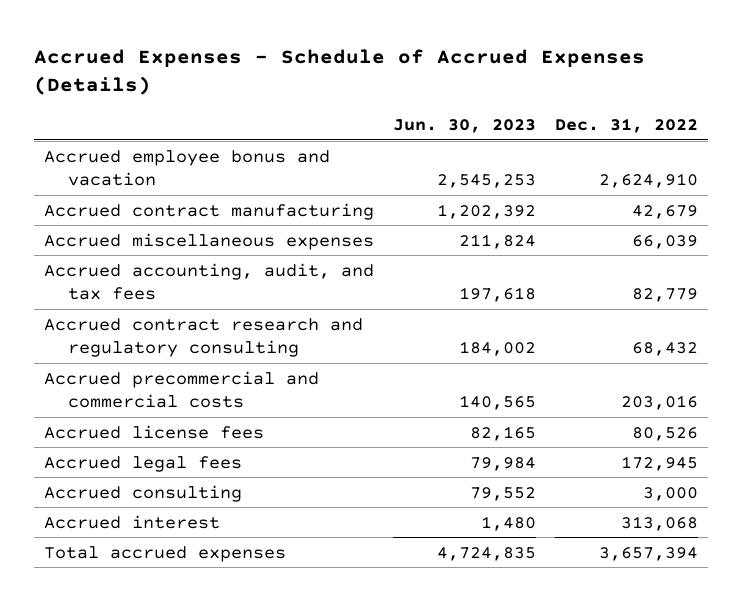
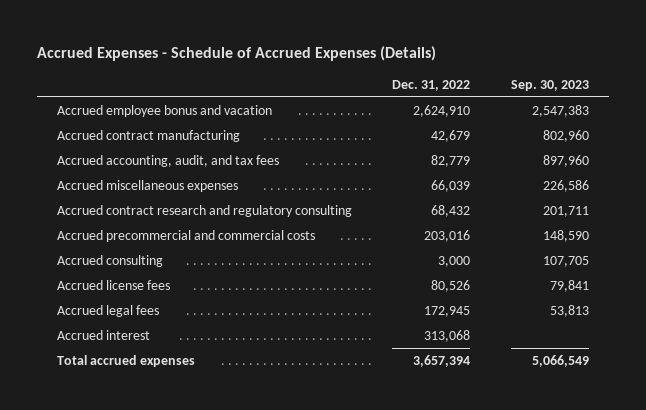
[393,119,537,134] Jun. 30, 2023 -> none
none -> [510,80,589,92] Sep. 30, 2023
[44,232,375,250] Accrued miscellaneous expenses -> [56,179,238,192] Accrued miscellaneous expenses
[44,484,243,502] Accrued consulting -> [56,254,163,267] Accrued consulting

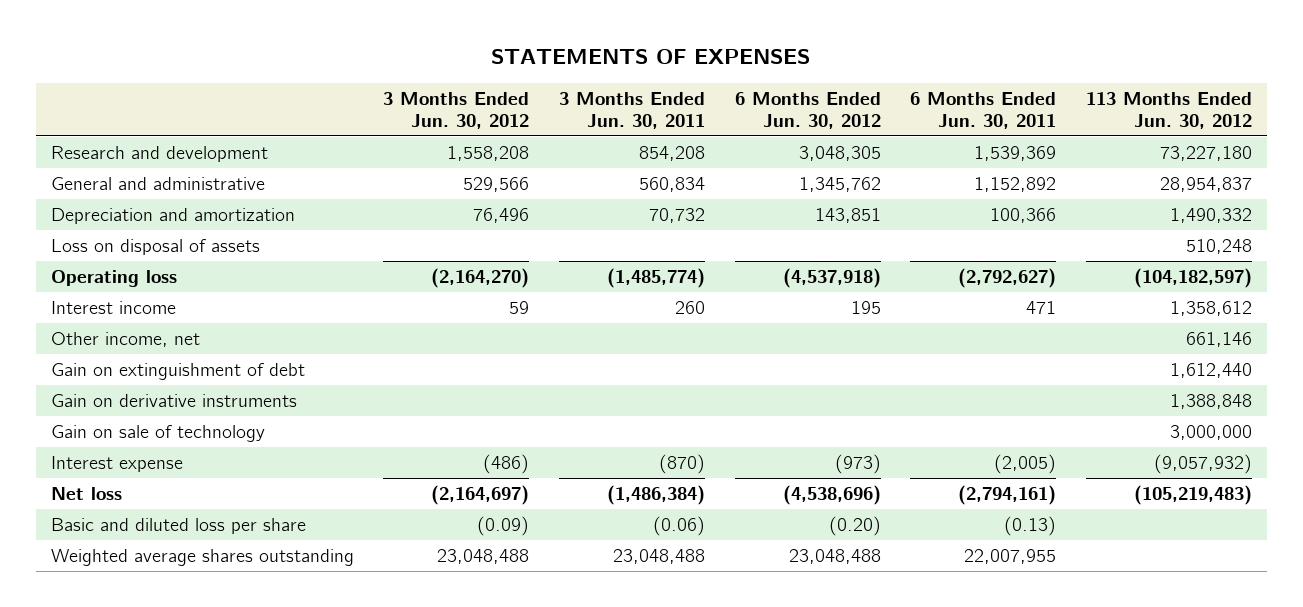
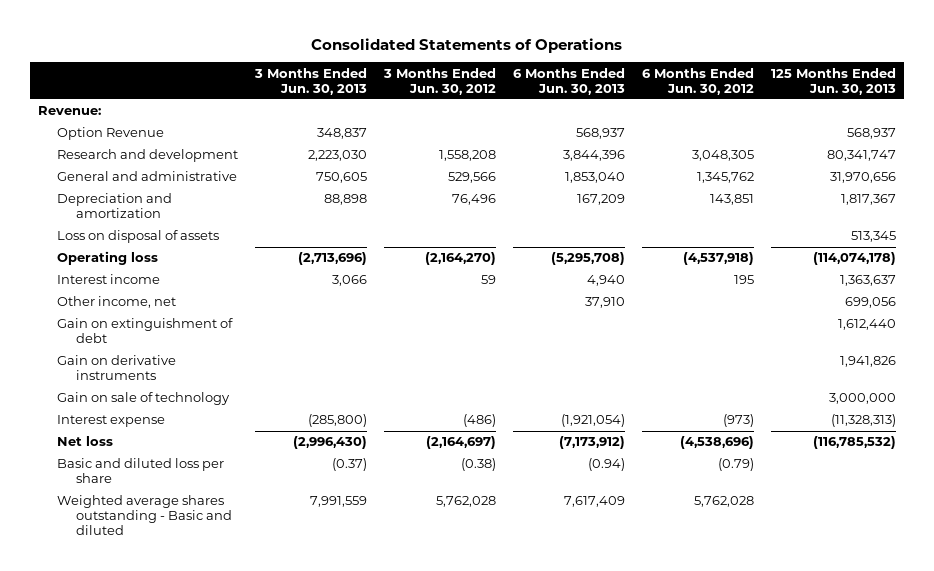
[491,49,811,65] STATEMENTS OF EXPENSES -> [310,37,622,53] Consolidated Statements of Operations
[558,91,705,129] 3 Months Ended Jun. 30, 2011 -> none
[910,91,1057,129] 6 Months Ended Jun. 30, 2011 -> none
[1086,91,1253,129] 113 Months Ended Jun. 30, 2012 -> none
none -> [254,67,368,95] 3 Months Ended Jun. 30, 2013
none -> [512,67,625,95] 6 Months Ended Jun. 30, 2013
none -> [770,67,896,95] 125 Months Ended Jun. 30, 2013
none -> [38,106,102,116] Revenue:
none -> [57,127,165,141] Option Revenue
[477,515,530,536] (0.09) -> [460,458,496,472] (0.38)
[828,515,881,536] (0.20) -> [717,458,754,472] (0.79)
[50,548,354,566] Weighted average shares outstanding -> [57,495,233,536] Weighted average shares outstanding - Basic and diluted
[437,548,530,564] 23,048,488 -> [435,496,496,508] 5,762,028
[788,548,881,564] 23,048,488 -> [693,496,754,508] 5,762,028

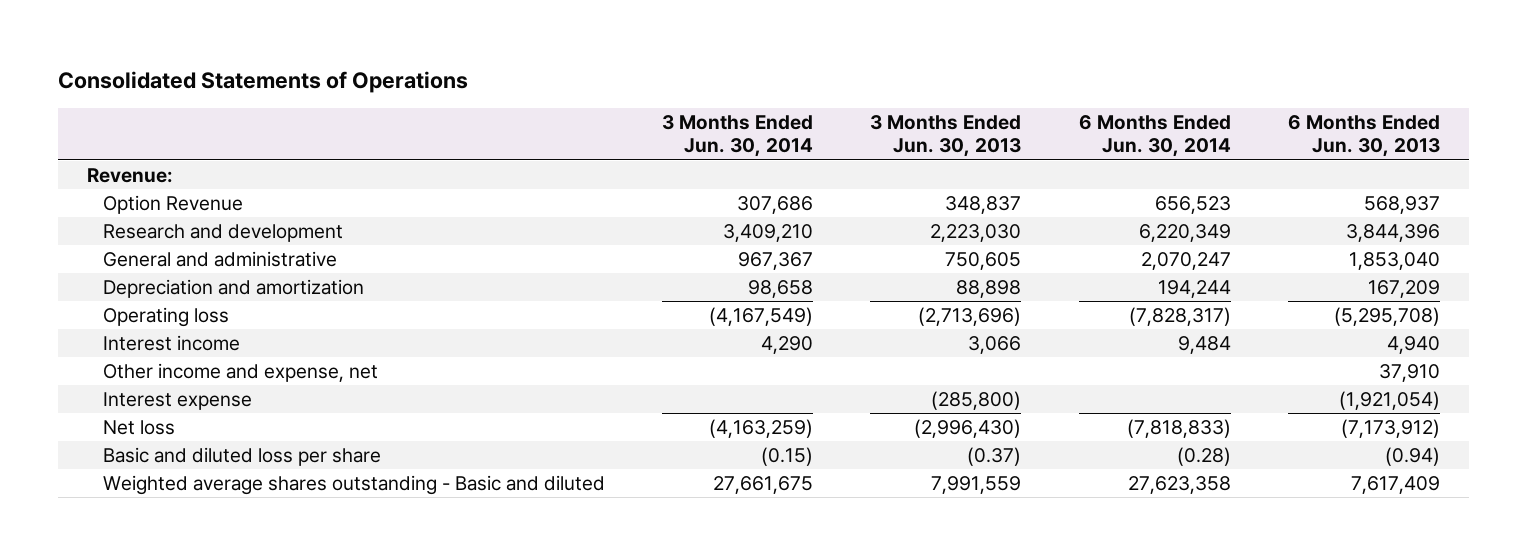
[382,67,496,95] 3 Months Ended Jun. 30, 2012 -> none
[641,67,754,95] 6 Months Ended Jun. 30, 2012 -> none
[770,67,896,95] 125 Months Ended Jun. 30, 2013 -> none
none -> [661,114,813,158] 3 Months Ended Jun. 30, 2014
none -> [1078,114,1231,158] 6 Months Ended Jun. 30, 2014
[57,230,220,244] Loss on disposal of assets -> none
[57,318,234,344] Gain on extinguishment of debt -> none
[57,355,177,381] Gain on derivative instruments -> none
[57,392,231,406] Gain on sale of technology -> none
[57,296,177,309] Other income, net -> [102,363,378,383] Other income and expense, net

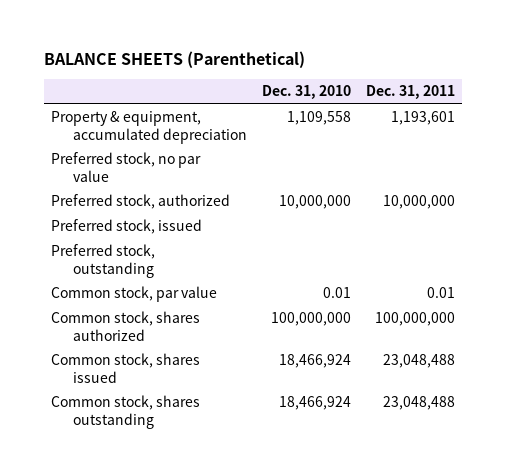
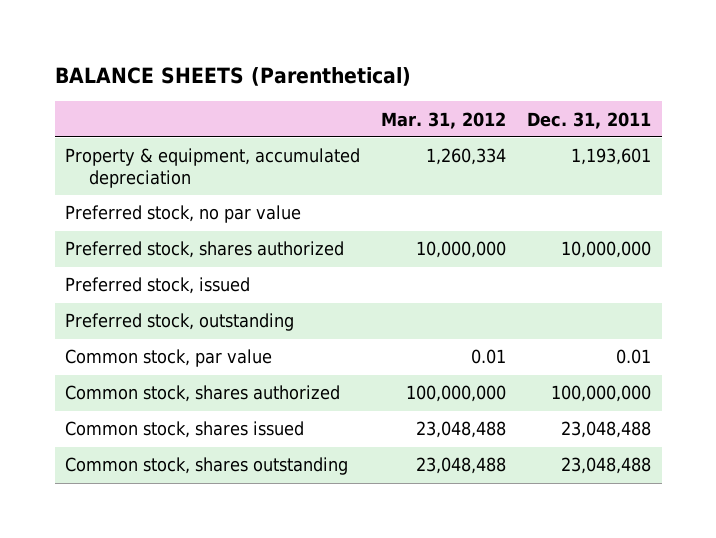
[261,85,351,100] Dec. 31, 2010 -> none
none -> [381,111,507,129] Mar. 31, 2012
[51,194,231,210] Preferred stock, authorized -> [65,241,345,259] Preferred stock, shares authorized

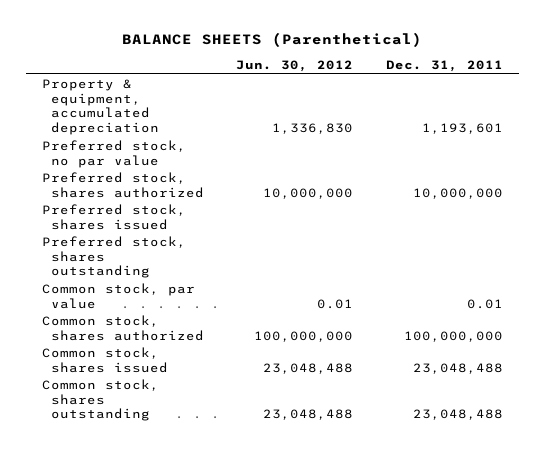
[381,111,507,129] Mar. 31, 2012 -> none
none -> [236,59,354,72] Jun. 30, 2012
[65,277,251,295] Preferred stock, issued -> [41,203,186,230] Preferred stock, shares issued
[65,313,295,332] Preferred stock, outstanding -> [41,235,186,279] Preferred stock, shares outstanding

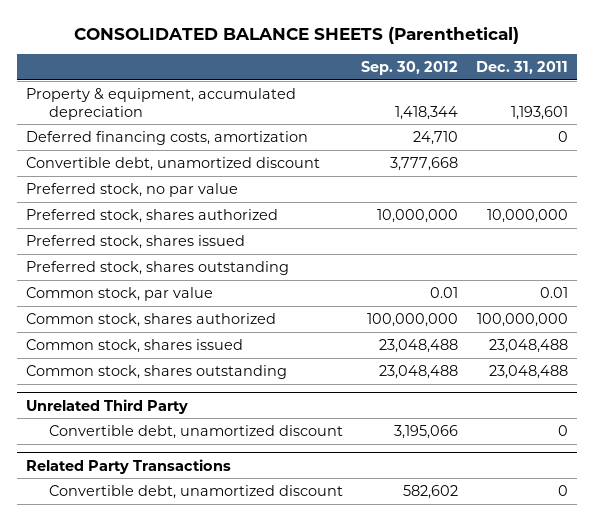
[122,32,423,48] BALANCE SHEETS (Parenthetical) -> [73,26,519,44] CONSOLIDATED BALANCE SHEETS (Parenthetical)
[236,59,354,72] Jun. 30, 2012 -> none
none -> [360,61,458,76] Sep. 30, 2012
none -> [25,130,308,145] Deferred financing costs, amortization
none -> [25,156,320,171] Convertible debt, unamortized discount
none -> [25,398,188,414] Unrelated Third Party
none -> [48,424,343,439] Convertible debt, unamortized discount
none -> [25,458,231,474] Related Party Transactions
none -> [48,484,343,499] Convertible debt, unamortized discount

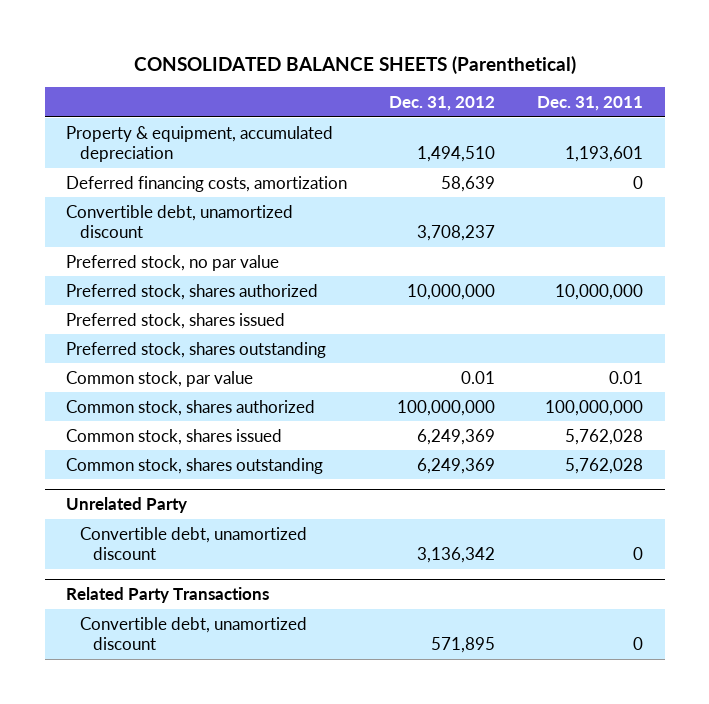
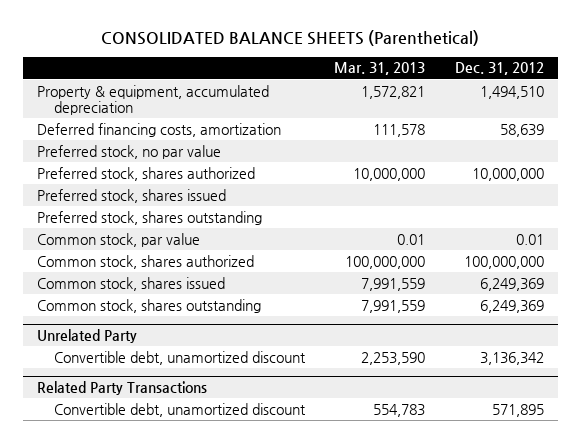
[537,96,644,112] Dec. 31, 2011 -> none
none -> [334,62,426,76] Mar. 31, 2013
[65,204,293,238] Convertible debt, unamortized discount -> none

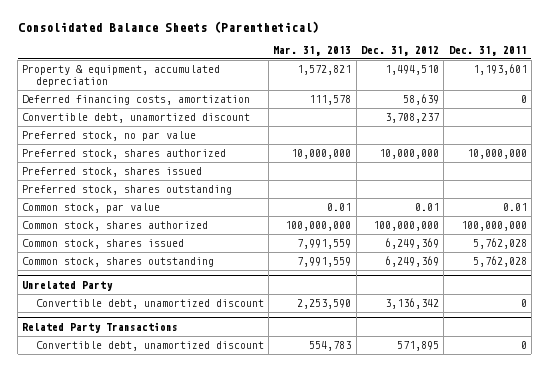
[101,30,480,47] CONSOLIDATED BALANCE SHEETS (Parenthetical) -> [17,20,319,33] Consolidated Balance Sheets (Parenthetical)
none -> [448,45,527,56] Dec. 31, 2011
none -> [22,113,251,124] Convertible debt, unamortized discount

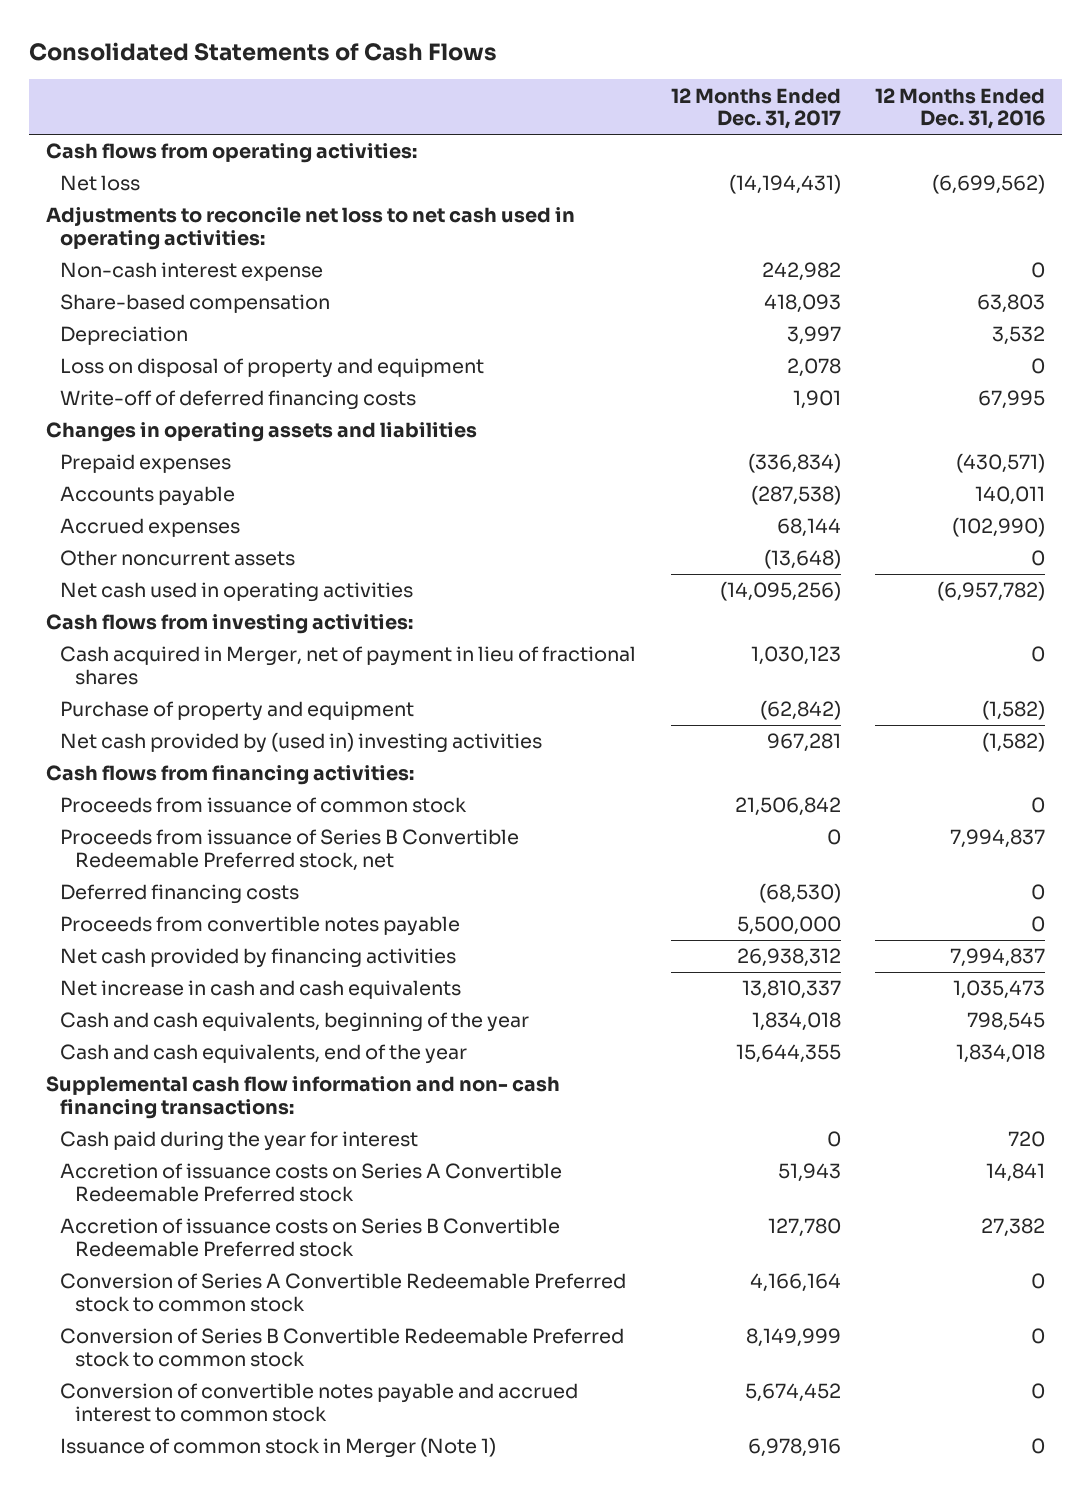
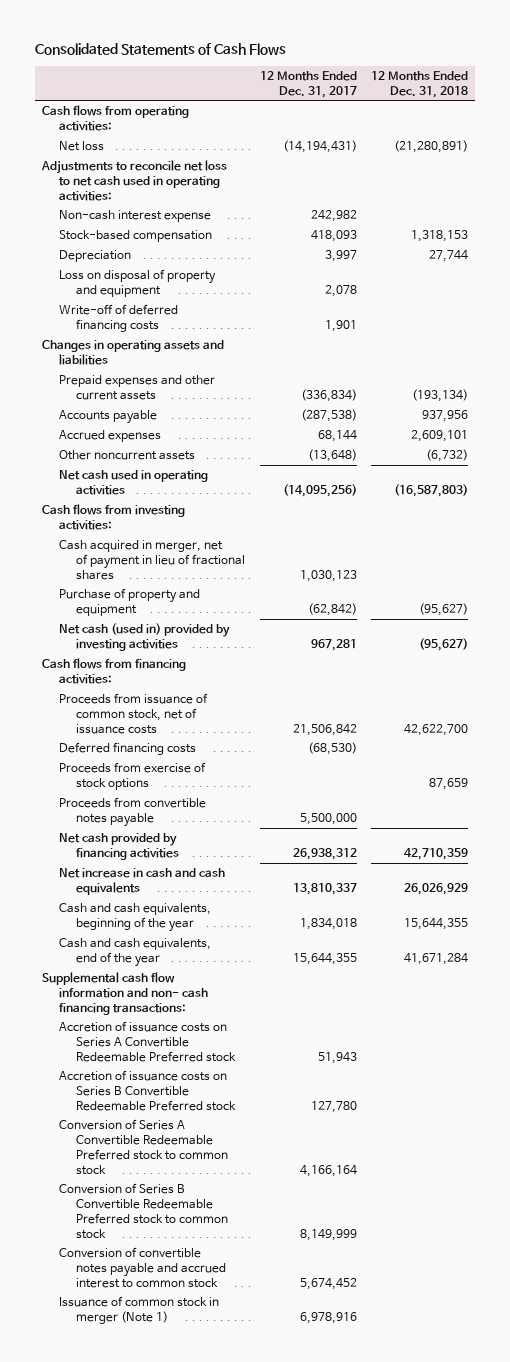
[875,87,1046,130] 12 Months Ended Dec. 31, 2016 -> none
none -> [370,70,468,98] 12 Months Ended Dec. 31, 2018
[60,294,331,314] Share-based compensation -> [59,230,213,243] Stock-based compensation
[60,454,232,474] Prepaid expenses -> [59,375,216,401] Prepaid expenses and other current assets
[60,646,637,686] Cash acquired in Merger, net of payment in lieu of fractional shares -> [59,540,246,580] Cash acquired in merger, net of payment in lieu of fractional shares
[60,732,543,754] Net cash provided by (used in) investing activities -> [59,623,231,652] Net cash (used in) provided by investing activities
[60,829,520,872] Proceeds from issuance of Series B Convertible Redeemable Preferred stock, net -> none
[60,797,468,814] Proceeds from issuance of common stock -> [59,693,209,734] Proceeds from issuance of common stock, net of issuance costs
none -> [59,762,207,791] Proceeds from exercise of stock options
[60,1131,419,1152] Cash paid during the year for interest -> none
[60,1437,497,1459] Issuance of common stock in Merger (Note 1) -> [59,1296,220,1325] Issuance of common stock in merger (Note 1)

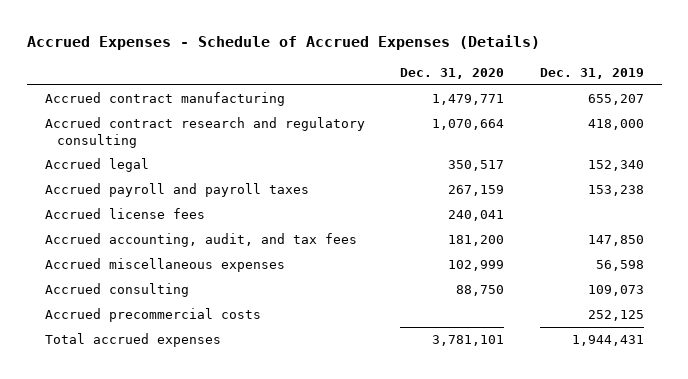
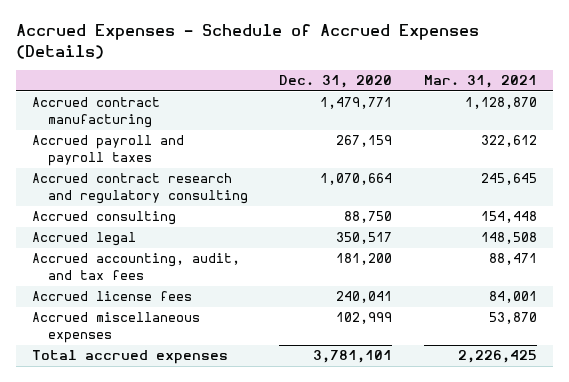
[539,68,644,80] Dec. 31, 2019 -> none
none -> [424,75,538,89] Mar. 31, 2021
[44,183,309,198] Accrued payroll and payroll taxes -> [31,135,184,167] Accrued payroll and payroll taxes
[44,283,189,298] Accrued consulting -> [31,211,176,226] Accrued consulting
[44,208,205,220] Accrued license fees -> [31,291,192,302] Accrued license fees
[44,308,261,323] Accrued precommercial costs -> none

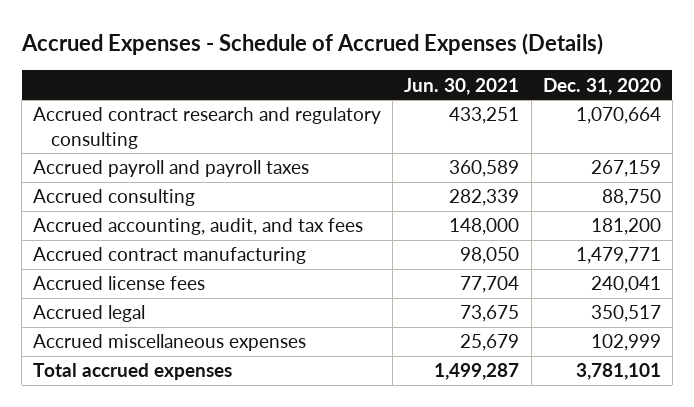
[424,75,538,89] Mar. 31, 2021 -> none
none -> [404,77,520,95] Jun. 30, 2021
[31,135,184,167] Accrued payroll and payroll taxes -> [33,160,310,178] Accrued payroll and payroll taxes
[31,97,160,129] Accrued contract manufacturing -> [33,247,307,265] Accrued contract manufacturing
[31,232,136,247] Accrued legal -> [33,305,146,323] Accrued legal

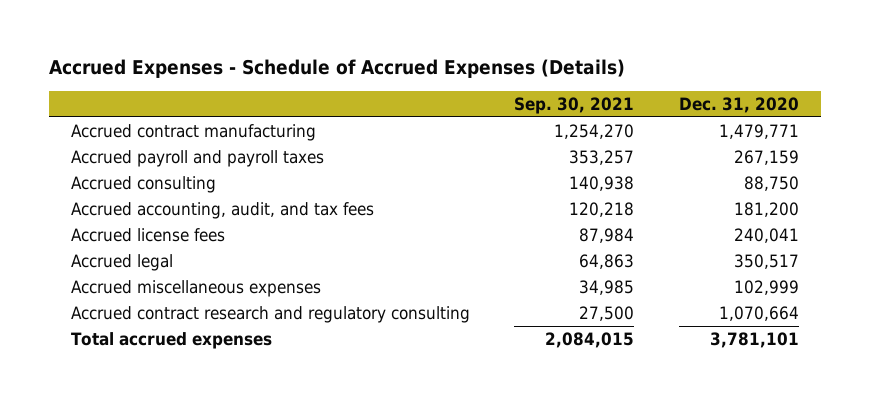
[404,77,520,95] Jun. 30, 2021 -> none
none -> [514,96,635,114] Sep. 30, 2021
[33,247,307,265] Accrued contract manufacturing -> [70,124,316,142] Accrued contract manufacturing
[33,107,382,149] Accrued contract research and regulatory consulting -> [70,306,470,324] Accrued contract research and regulatory consulting

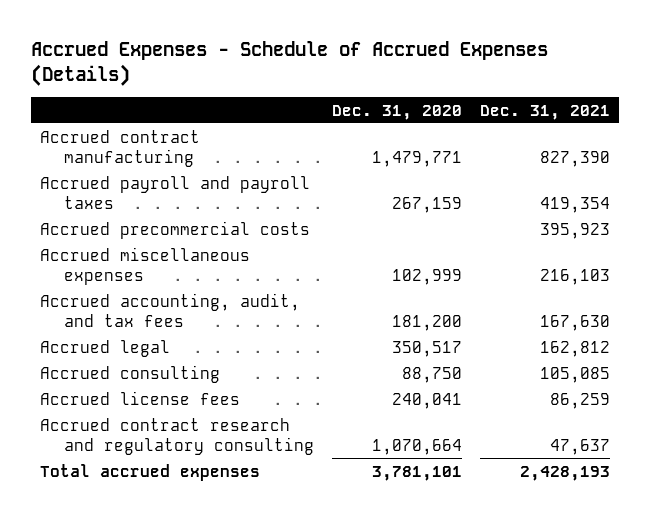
[514,96,635,114] Sep. 30, 2021 -> none
none -> [479,104,610,120] Dec. 31, 2021
none -> [40,220,311,239] Accrued precommercial costs
[70,280,321,298] Accrued miscellaneous expenses -> [40,246,251,285] Accrued miscellaneous expenses
[70,176,216,194] Accrued consulting -> [40,364,221,383] Accrued consulting
[70,228,225,243] Accrued license fees -> [40,390,241,405] Accrued license fees

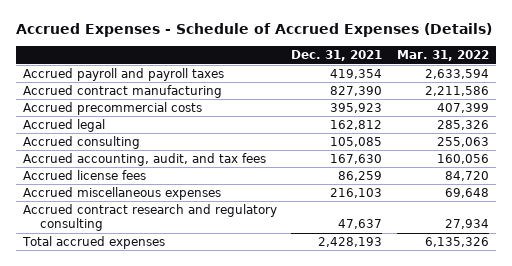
[331,104,462,120] Dec. 31, 2020 -> none
none -> [396,50,489,62] Mar. 31, 2022
[40,129,201,167] Accrued contract manufacturing -> [23,85,223,99] Accrued contract manufacturing
[40,292,301,327] Accrued accounting, audit, and tax fees -> [23,153,267,167] Accrued accounting, audit, and tax fees
[40,246,251,285] Accrued miscellaneous expenses -> [23,187,222,201] Accrued miscellaneous expenses

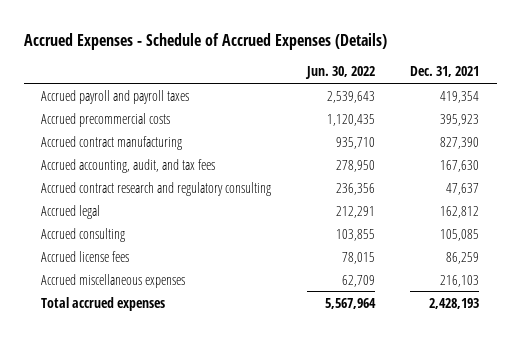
[396,50,489,62] Mar. 31, 2022 -> none
none -> [304,66,375,80] Jun. 30, 2022
[23,85,223,99] Accrued contract manufacturing -> [41,135,183,150] Accrued contract manufacturing
[23,153,267,167] Accrued accounting, audit, and tax fees -> [41,158,216,173] Accrued accounting, audit, and tax fees
[23,204,278,232] Accrued contract research and regulatory consulting -> [41,181,272,196] Accrued contract research and regulatory consulting

